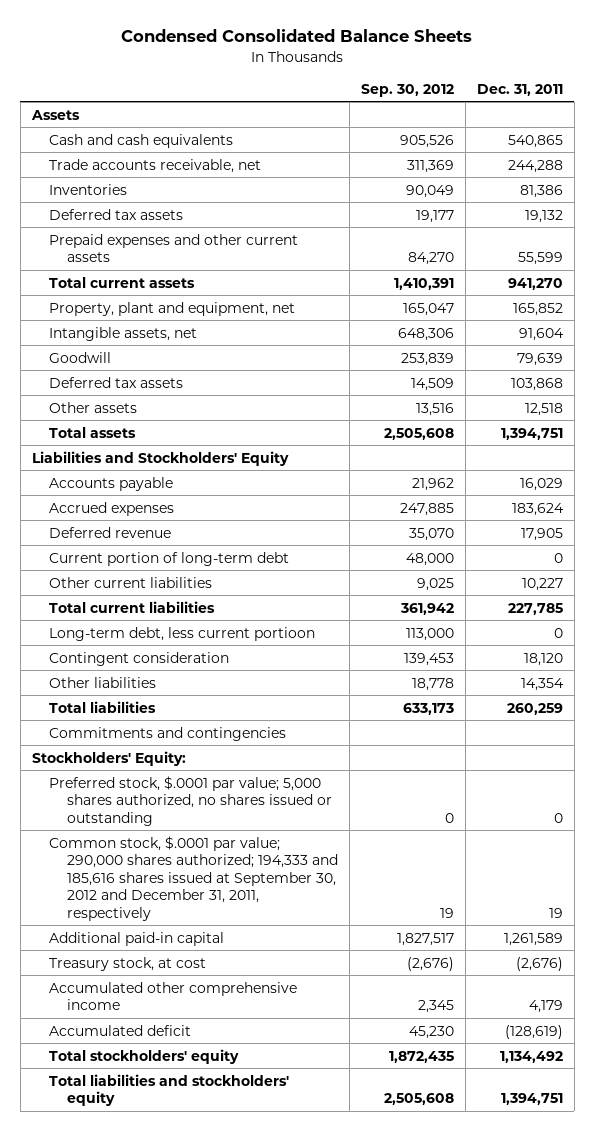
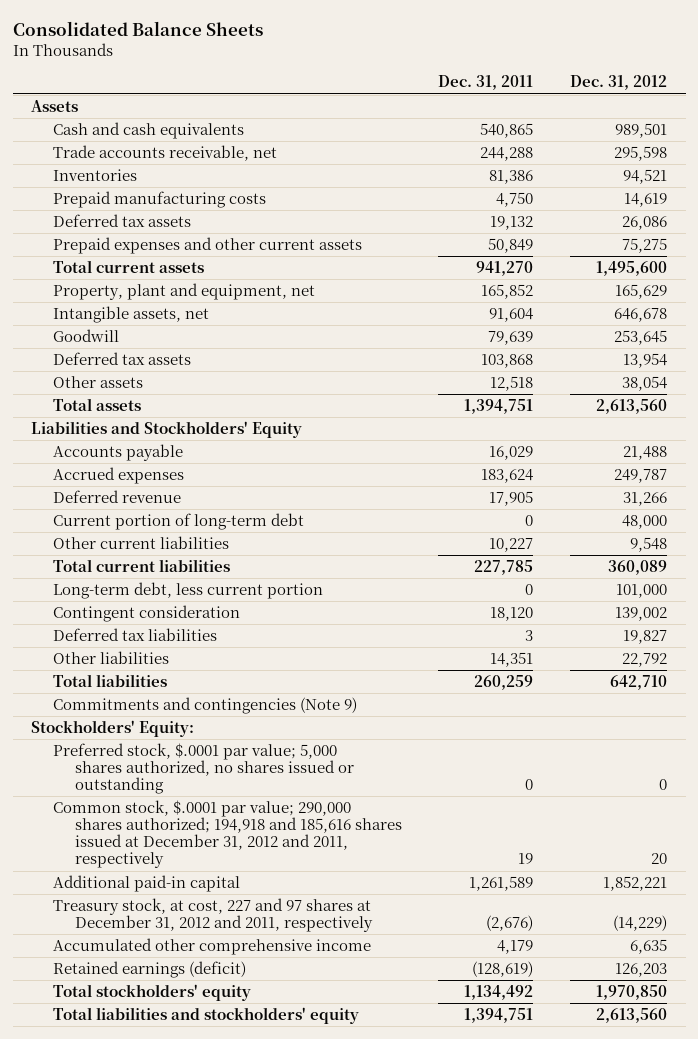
[121,29,473,43] Condensed Consolidated Balance Sheets -> [12,20,263,36] Consolidated Balance Sheets
[360,83,454,97] Sep. 30, 2012 -> none
none -> [570,75,668,91] Dec. 31, 2012
none -> [52,191,266,209] Prepaid manufacturing costs
[517,252,563,266] 55,599 -> [488,238,534,254] 50,849
[49,626,316,641] Long-term debt, less current portioon -> [52,582,323,600] Long-term debt, less current portion
none -> [52,628,217,642] Deferred tax liabilities
[520,677,564,691] 14,354 -> [490,652,534,668] 14,351
[49,726,287,741] Commitments and contingencies -> [52,697,357,715] Commitments and contingencies (Note 9)
[49,835,339,921] Common stock, $.0001 par value; 290,000 shares authorized; 194,333 and 185,616 shares issued at September 30, 2012 and December 31, 2011, respectively -> [52,800,402,869] Common stock, $.0001 par value; 290,000 shares authorized; 194,918 and 185,616 shares issued at December 31, 2012 and 2011, respectively
[49,956,207,971] Treasury stock, at cost -> [52,898,373,933] Treasury stock, at cost, 227 and 97 shares at December 31, 2012 and 2011, respectively
[49,1024,192,1036] Accumulated deficit -> [52,961,246,979] Retained earnings (deficit)

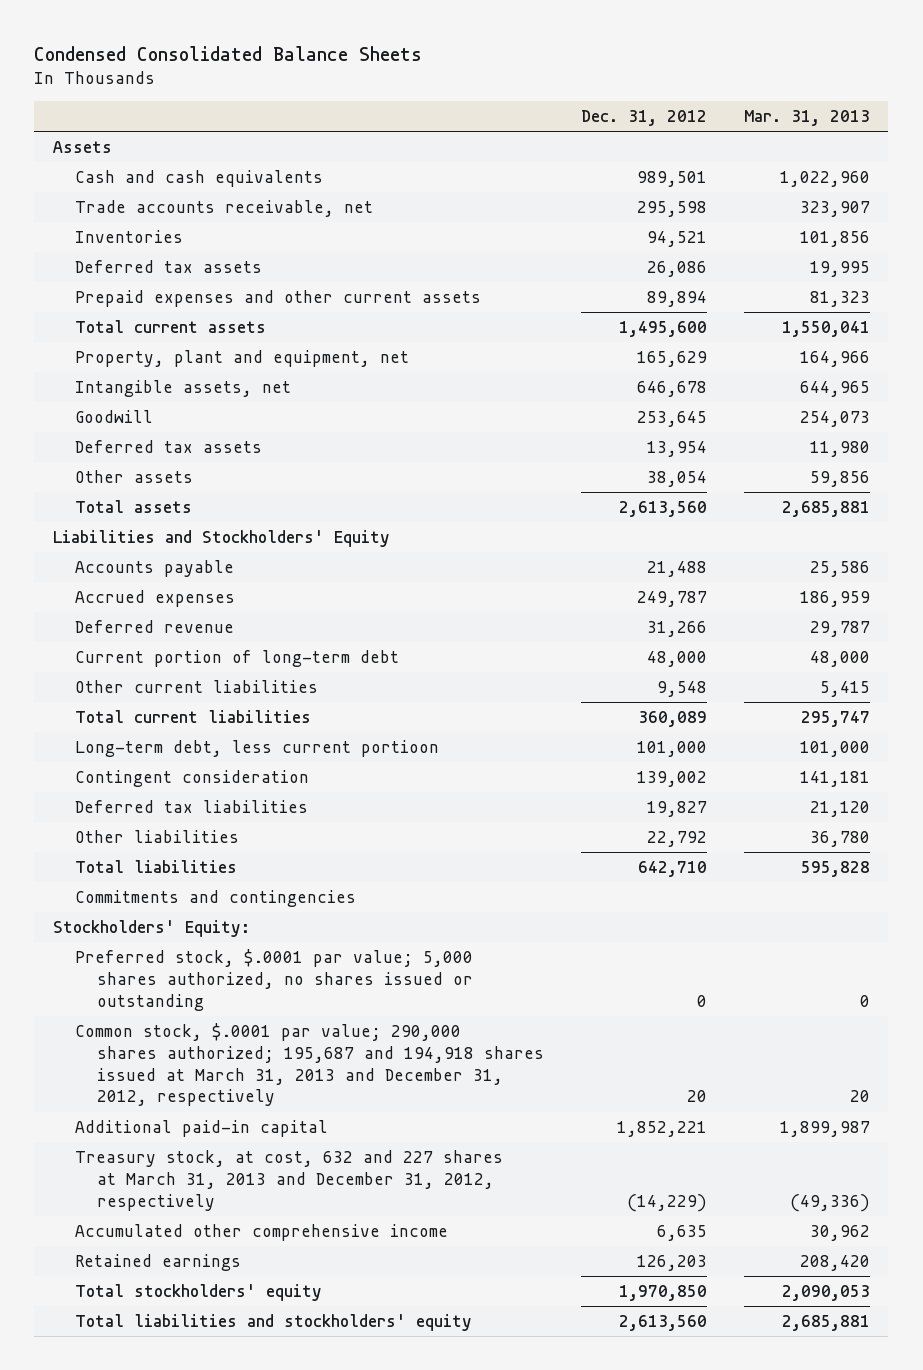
[12,20,263,36] Consolidated Balance Sheets -> [34,45,423,61] Condensed Consolidated Balance Sheets
[438,75,534,91] Dec. 31, 2011 -> none
none -> [743,109,870,126] Mar. 31, 2013
[52,191,266,209] Prepaid manufacturing costs -> none
[622,238,668,254] 75,275 -> [646,290,707,307] 89,894
[52,582,323,600] Long-term debt, less current portion -> [74,739,439,757] Long-term debt, less current portioon
[52,697,357,715] Commitments and contingencies (Note 9) -> [74,889,356,907] Commitments and contingencies
[52,800,402,869] Common stock, $.0001 par value; 290,000 shares authorized; 194,918 and 185,616 shares issued at December 31, 2012 and 2011, respectively -> [74,1022,545,1107] Common stock, $.0001 par value; 290,000 shares authorized; 195,687 and 194,918 shares issued at March 31, 2013 and December 31, 2012, respectively
[52,898,373,933] Treasury stock, at cost, 227 and 97 shares at December 31, 2012 and 2011, respectively -> [74,1149,503,1211] Treasury stock, at cost, 632 and 227 shares at March 31, 2013 and December 31, 2012, respectively
[52,961,246,979] Retained earnings (deficit) -> [74,1253,241,1271] Retained earnings

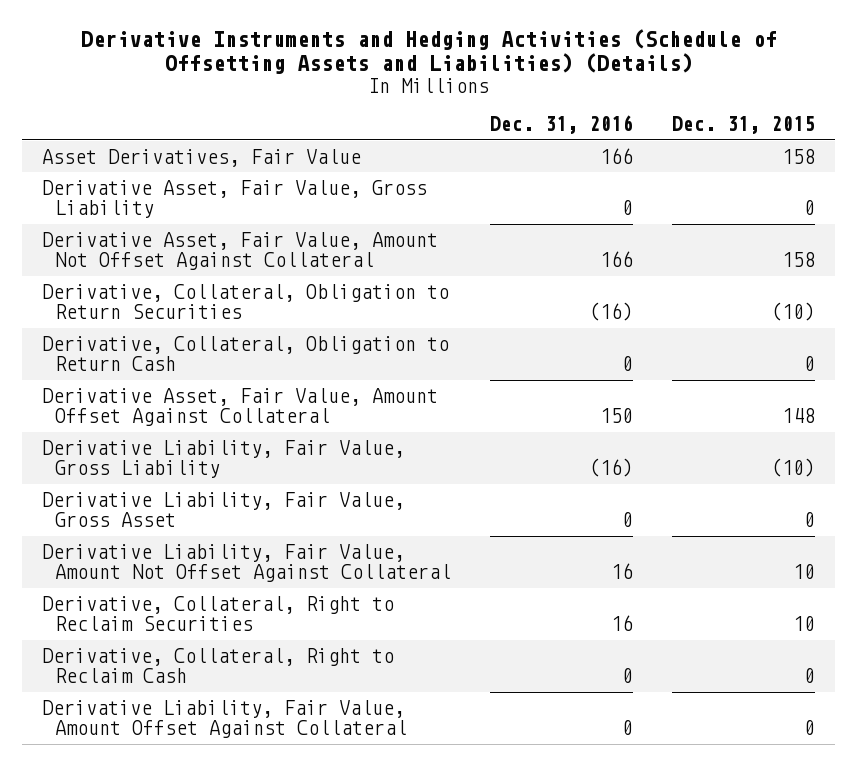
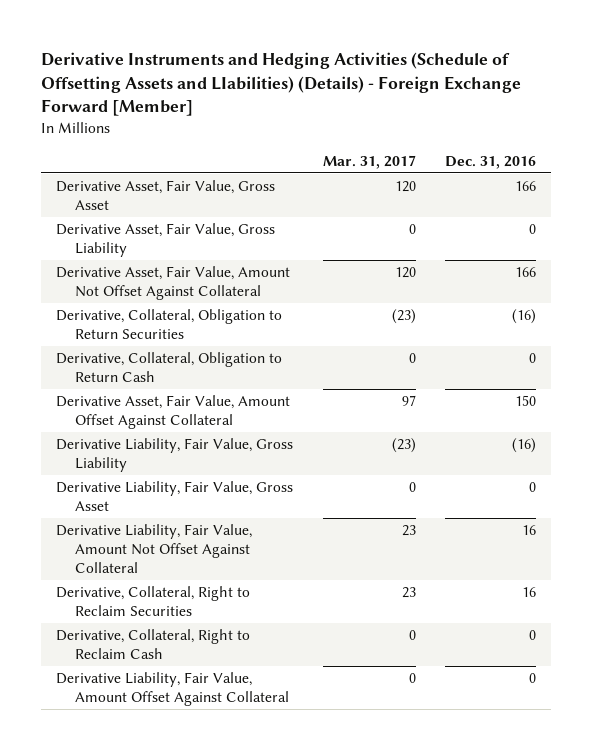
[80,28,777,75] Derivative Instruments and Hedging Activities (Schedule of Offsetting Assets and Liabilities) (Details) -> [41,51,522,117] Derivative Instruments and Hedging Activities (Schedule of Offsetting Assets and LIabilities) (Details) - Foreign Exchange Forward [Member]
[672,116,816,135] Dec. 31, 2015 -> none
none -> [322,154,416,169] Mar. 31, 2017
[41,148,361,167] Asset Derivatives, Fair Value -> [56,180,276,211] Derivative Asset, Fair Value, Gross Asset

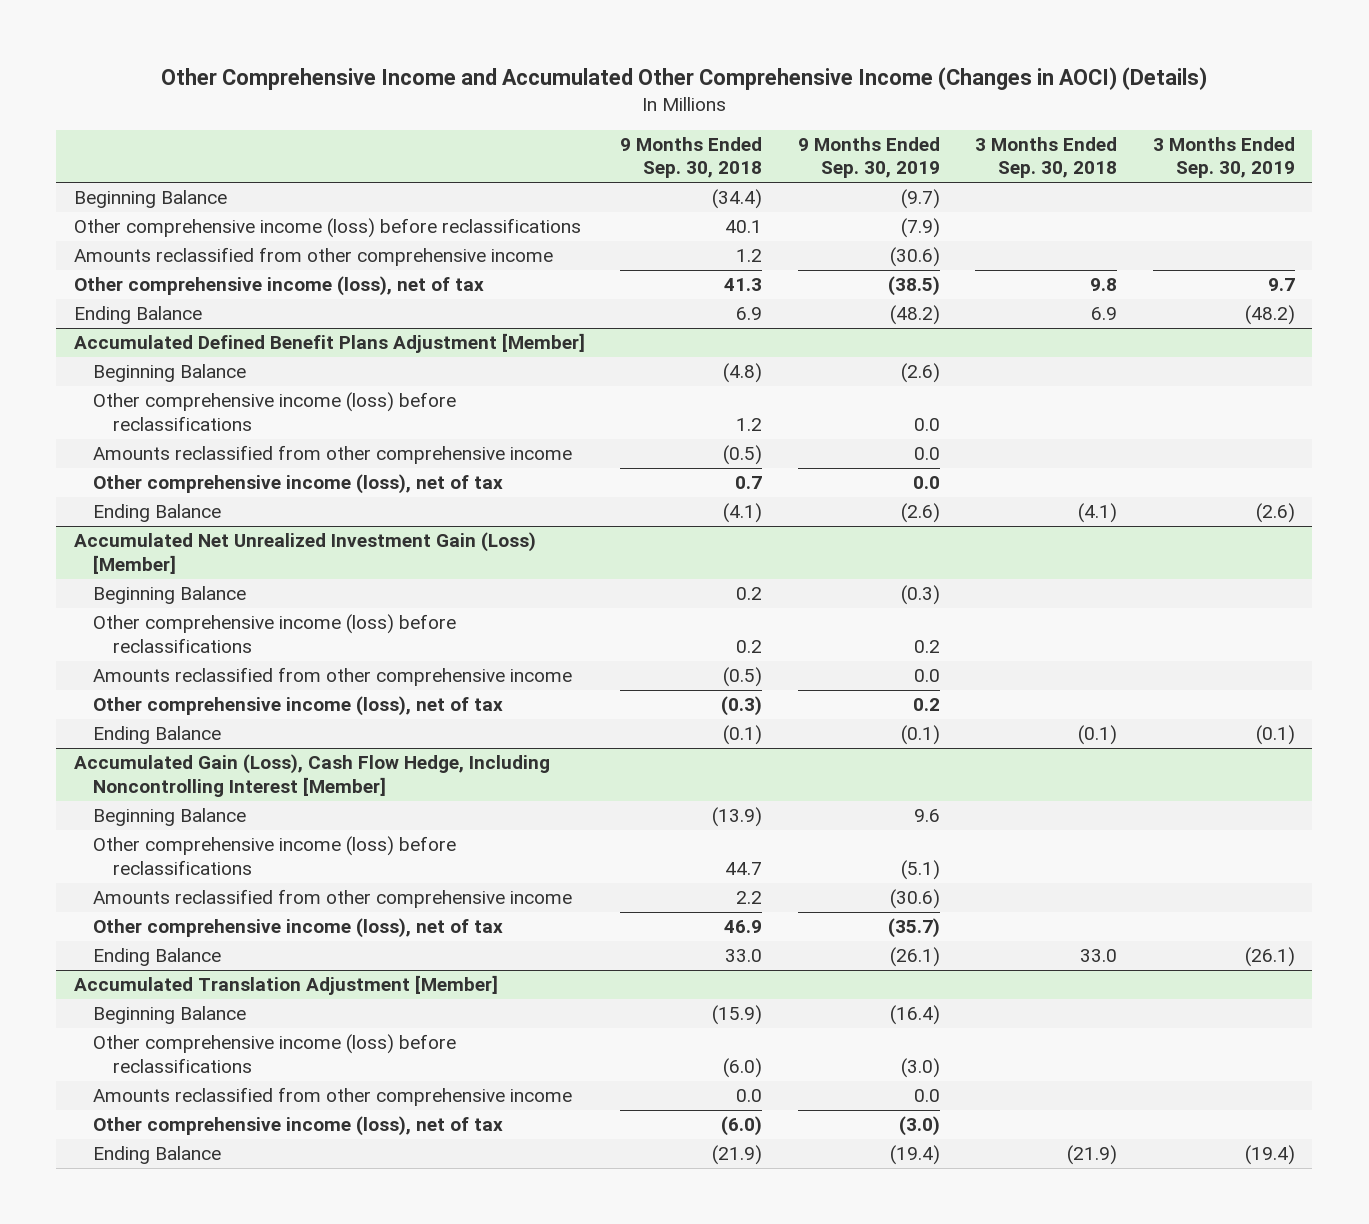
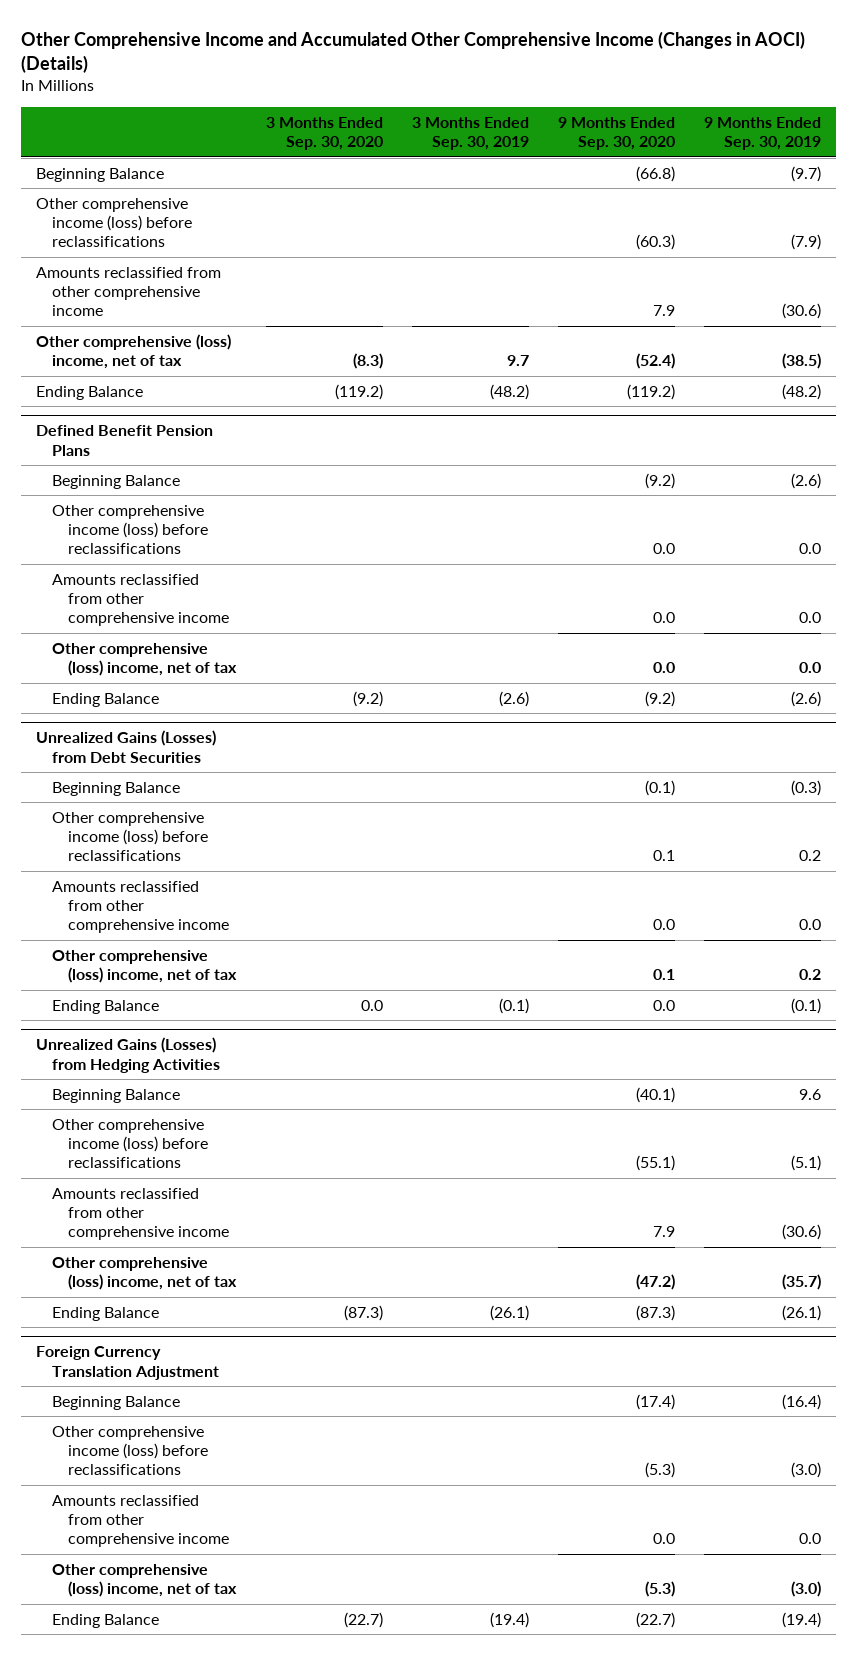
[620,136,763,179] 9 Months Ended Sep. 30, 2018 -> none
[975,136,1118,179] 3 Months Ended Sep. 30, 2018 -> none
none -> [265,116,383,151] 3 Months Ended Sep. 30, 2020
none -> [557,116,675,151] 9 Months Ended Sep. 30, 2020
[73,276,484,297] Other comprehensive income (loss), net of tax -> [35,333,231,370] Other comprehensive (loss) income, net of tax
[73,333,585,354] Accumulated Defined Benefit Plans Adjustment [Member] -> [35,425,213,456] Defined Benefit Pension Plans
[93,474,504,495] Other comprehensive income (loss), net of tax -> [52,642,238,677] Other comprehensive (loss) income, net of tax
[73,532,536,574] Accumulated Net Unrealized Investment Gain (Loss) [Member] -> [35,730,216,763] Unrealized Gains (Losses) from Debt Securities
[93,696,504,717] Other comprehensive income (loss), net of tax -> [52,949,238,984] Other comprehensive (loss) income, net of tax
[73,754,550,797] Accumulated Gain (Loss), Cash Flow Hedge, Including Noncontrolling Interest [Member] -> [35,1037,221,1073] Unrealized Gains (Losses) from Hedging Activities
[93,918,504,939] Other comprehensive income (loss), net of tax -> [52,1256,238,1291] Other comprehensive (loss) income, net of tax
[73,975,498,996] Accumulated Translation Adjustment [Member] -> [35,1346,220,1380] Foreign Currency Translation Adjustment
[93,1116,504,1137] Other comprehensive income (loss), net of tax -> [52,1563,238,1598] Other comprehensive (loss) income, net of tax

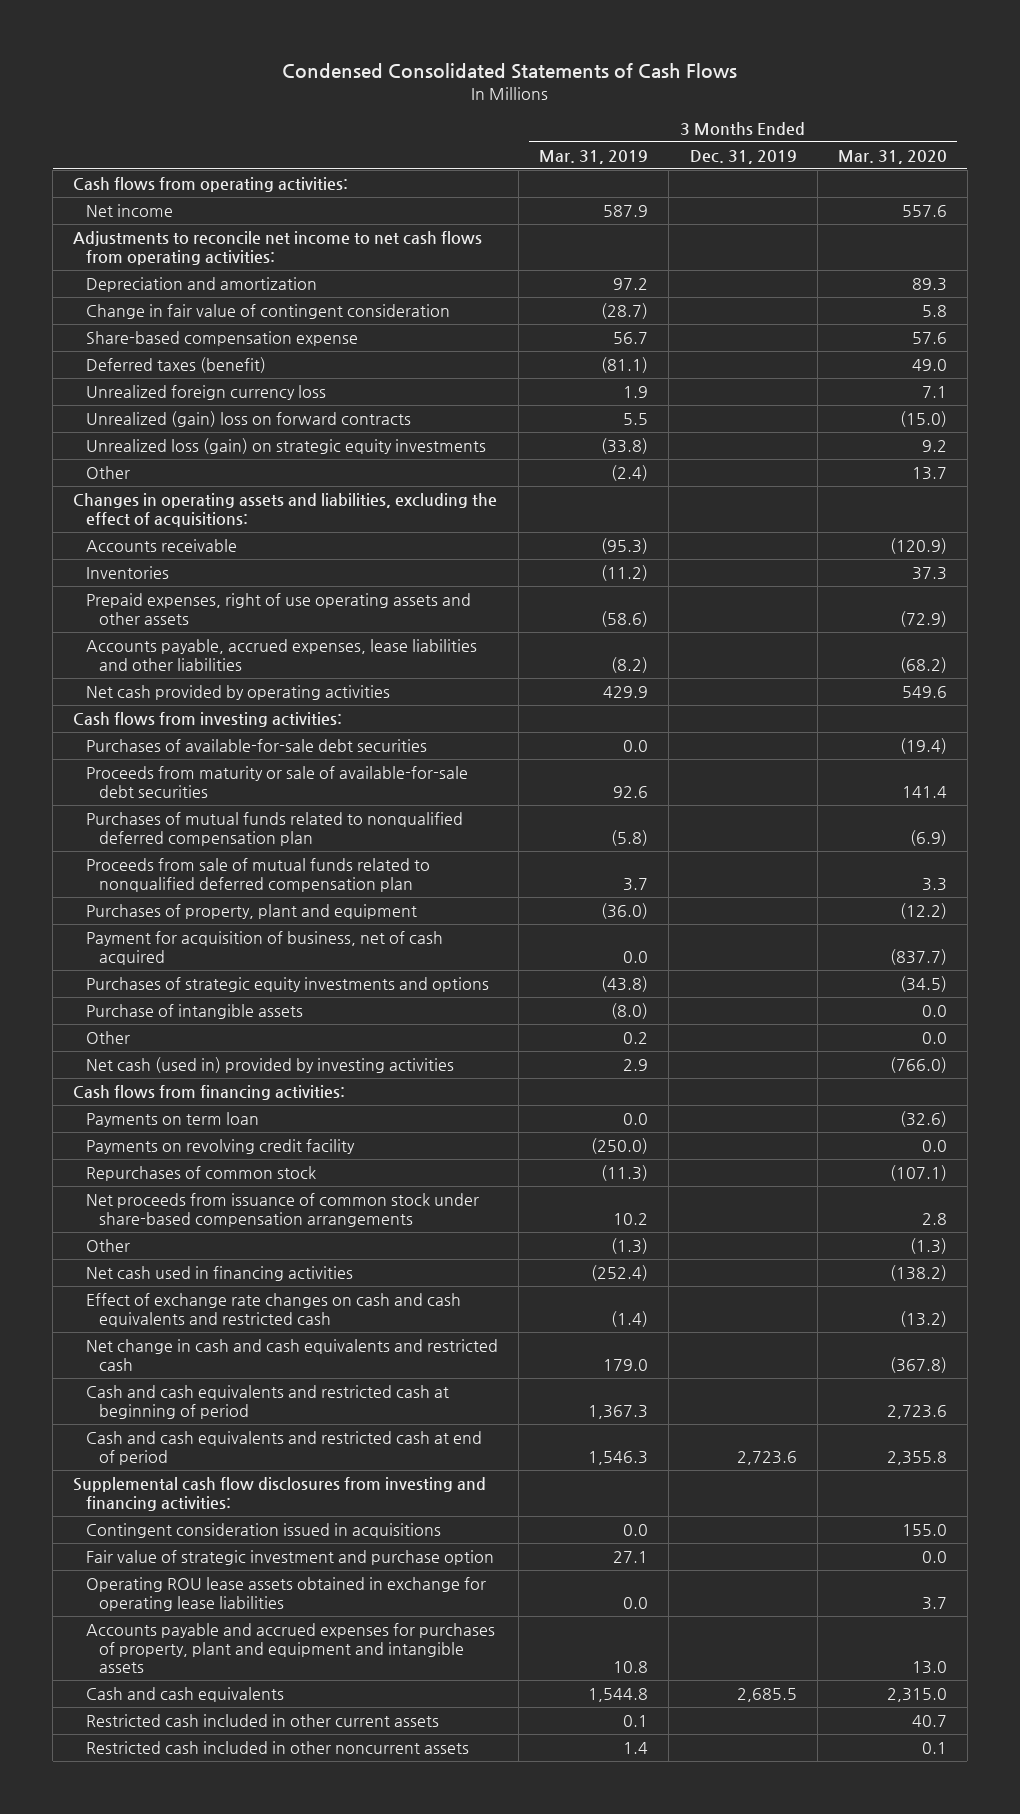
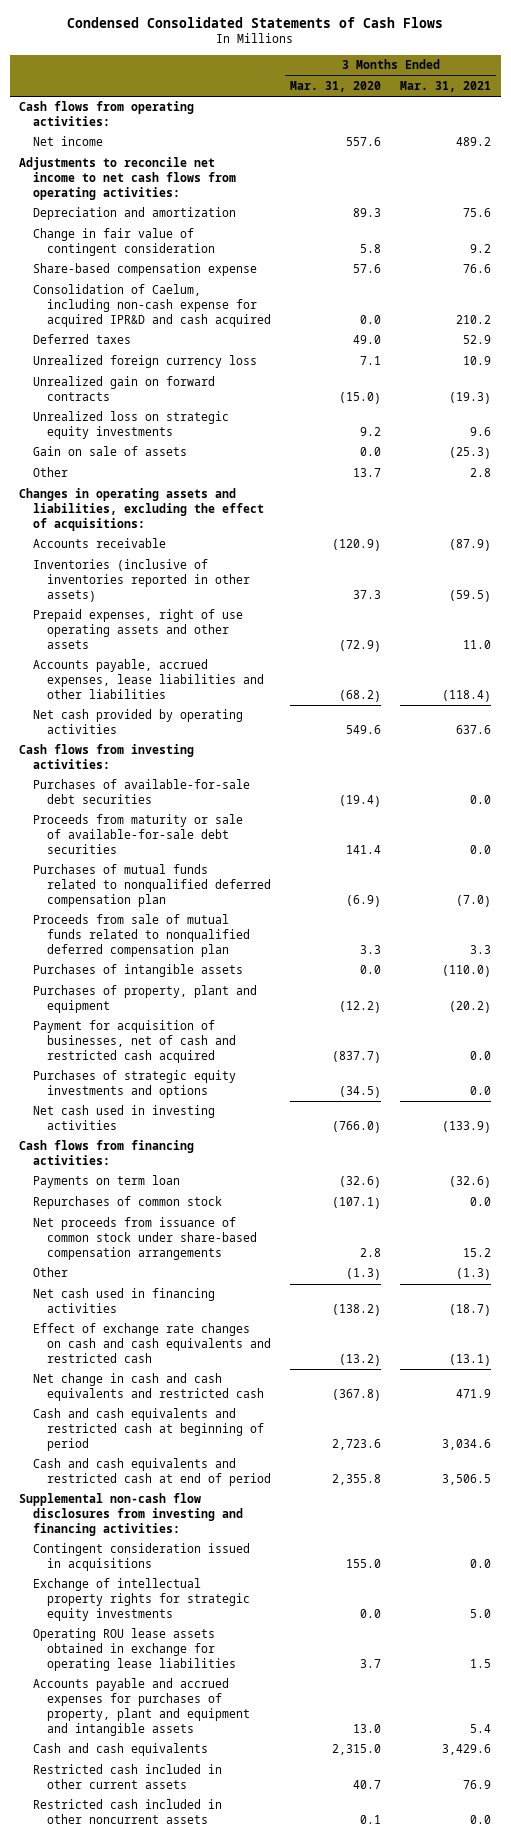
[539,150,649,165] Mar. 31, 2019 -> none
[689,150,797,165] Dec. 31, 2019 -> none
none -> [400,80,492,92] Mar. 31, 2021
none -> [33,284,271,328] Consolidation of Caelum, including non-cash expense for acquired IPR&D and cash acquired
[85,357,266,374] Deferred taxes (benefit) -> [33,334,132,345] Deferred taxes
[85,411,411,428] Unrealized (gain) loss on forward contracts -> [33,376,216,402] Unrealized gain on forward contracts
[85,438,486,455] Unrealized loss (gain) on strategic equity investments -> [33,411,230,440] Unrealized loss on strategic equity investments
none -> [33,446,188,457] Gain on sale of assets
[85,566,169,580] Inventories -> [33,559,250,603] Inventories (inclusive of inventories reported in other assets)
none -> [33,964,244,978] Purchases of intangible assets
[85,931,443,965] Payment for acquisition of business, net of cash acquired -> [33,1020,236,1064] Payment for acquisition of businesses, net of cash and restricted cash acquired
[85,1004,303,1020] Purchase of intangible assets -> none
[85,1031,130,1045] Other -> none
[85,1057,454,1074] Net cash (used in) provided by investing activities -> [33,1105,216,1131] Net cash used in investing activities
[85,1139,355,1155] Payments on revolving credit facility -> none
[73,1477,487,1511] Supplemental cash flow disclosures from investing and financing activities: -> [19,1493,244,1537] Supplemental non-cash flow disclosures from investing and financing activities:
[85,1550,494,1566] Fair value of strategic investment and purchase option -> none
none -> [33,1578,250,1622] Exchange of intellectual property rights for strategic equity investments

